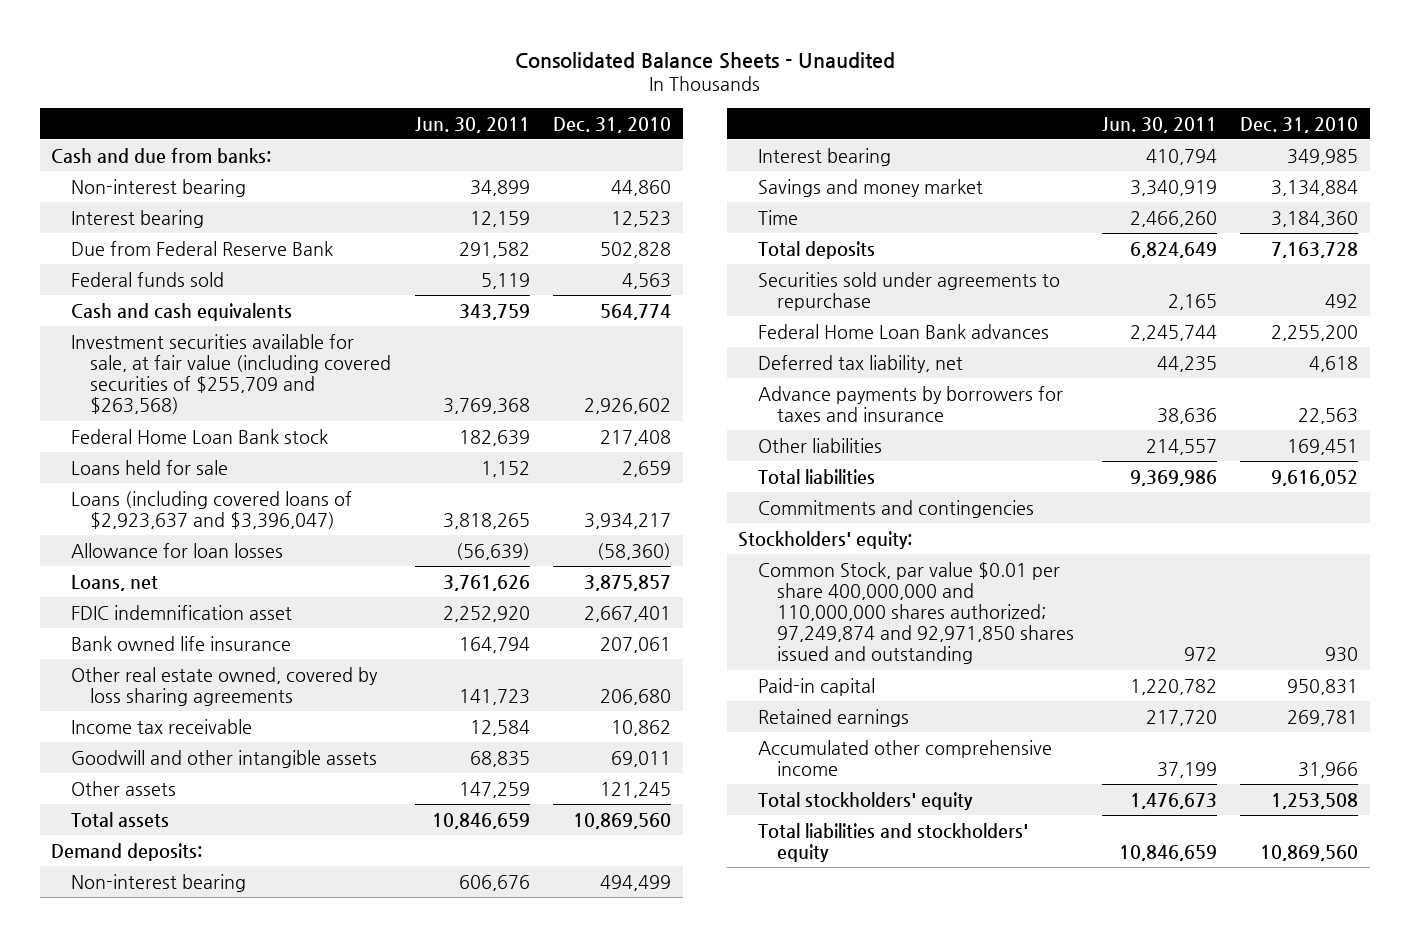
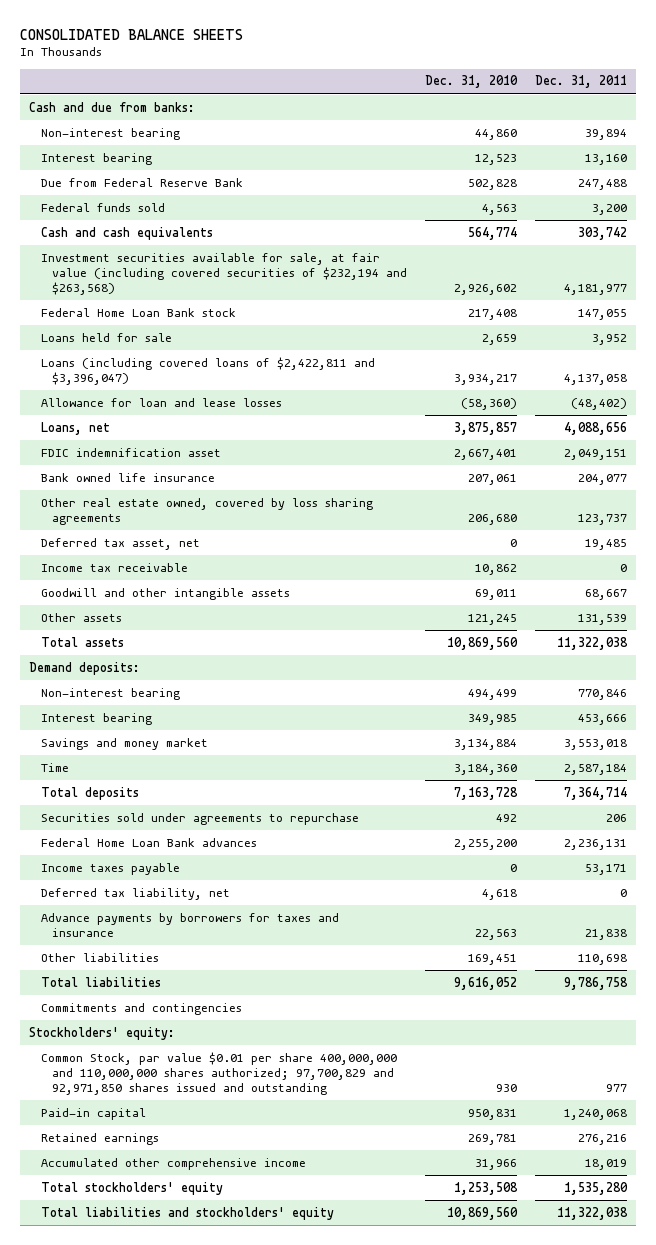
[514,51,895,69] Consolidated Balance Sheets - Unaudited -> [20,28,244,40] CONSOLIDATED BALANCE SHEETS
[414,116,530,133] Jun. 30, 2011 -> none
none -> [535,75,628,89] Dec. 31, 2011
[70,333,392,415] Investment securities available for sale, at fair value (including covered securities of $255,709 and $263,568) -> [40,252,408,296] Investment securities available for sale, at fair value (including covered securities of $232,194 and $263,568)
[70,490,352,529] Loans (including covered loans of $2,923,637 and $3,396,047) -> [40,356,375,385] Loans (including covered loans of $2,422,811 and $3,396,047)
[70,542,283,558] Allowance for loan losses -> [40,397,282,407] Allowance for loan and lease losses
none -> [40,537,200,550] Deferred tax asset, net
none -> [40,862,180,875] Income taxes payable
[757,561,1075,665] Common Stock, par value $0.01 per share 400,000,000 and 110,000,000 shares authorized; 97,249,874 and 92,971,850 shares issued and outstanding -> [40,1051,397,1096] Common Stock, par value $0.01 per share 400,000,000 and 110,000,000 shares authorized; 97,700,829 and 92,971,850 shares issued and outstanding

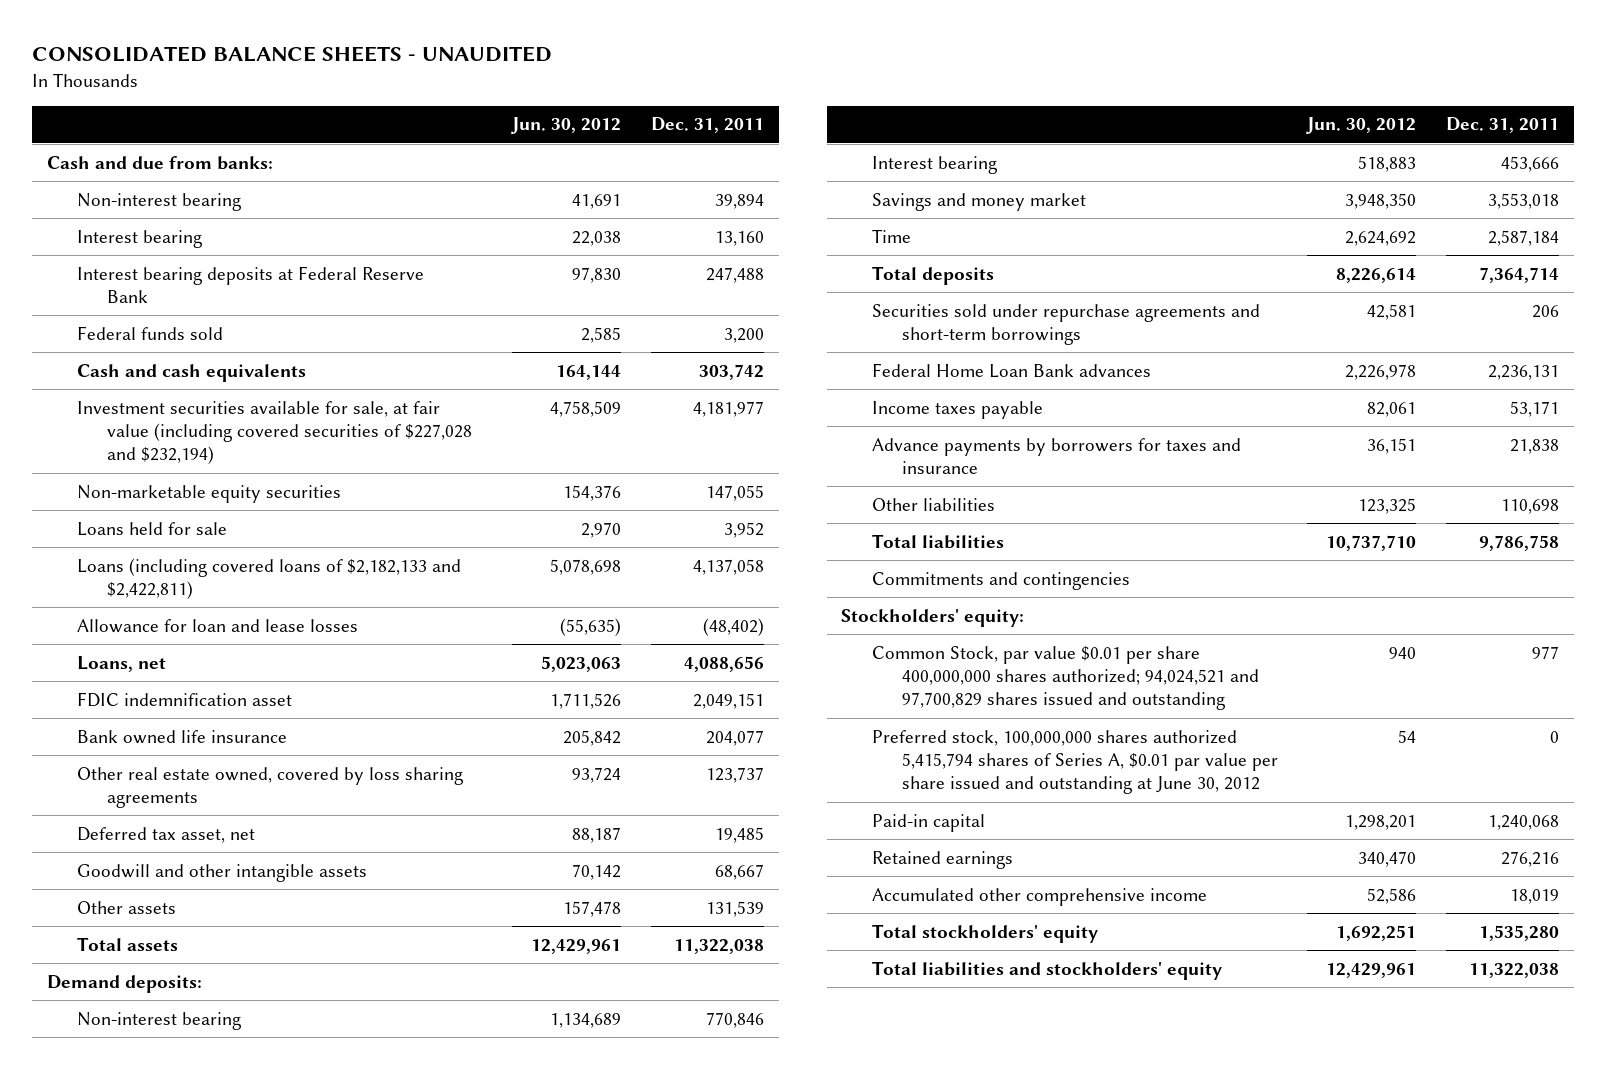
[20,28,244,40] CONSOLIDATED BALANCE SHEETS -> [31,46,552,63] CONSOLIDATED BALANCE SHEETS - UNAUDITED
[425,75,519,89] Dec. 31, 2010 -> none
none -> [511,117,622,135] Jun. 30, 2012
[40,177,243,187] Due from Federal Reserve Bank -> [76,265,424,304] Interest bearing deposits at Federal Reserve Bank
[40,252,408,296] Investment securities available for sale, at fair value (including covered securities of $232,194 and $263,568) -> [76,400,472,465] Investment securities available for sale, at fair value (including covered securities of $227,028 and $232,194)
[40,307,236,317] Federal Home Loan Bank stock -> [76,484,341,503] Non-marketable equity securities
[40,356,375,385] Loans (including covered loans of $2,422,811 and $3,396,047) -> [76,557,461,600] Loans (including covered loans of $2,182,133 and $2,422,811)
[40,562,188,572] Income tax receivable -> none
[40,812,359,825] Securities sold under agreements to repurchase -> [871,303,1260,346] Securities sold under repurchase agreements and short-term borrowings
[40,887,230,900] Deferred tax liability, net -> none
[40,1051,397,1096] Common Stock, par value $0.01 per share 400,000,000 and 110,000,000 shares authorized; 97,700,829 and 92,971,850 shares issued and outstanding -> [871,645,1259,711] Common Stock, par value $0.01 per share 400,000,000 shares authorized; 94,024,521 and 97,700,829 shares issued and outstanding
none -> [871,729,1278,795] Preferred stock, 100,000,000 shares authorized 5,415,794 shares of Series A, $0.01 par value per share issued and outstanding at June 30, 2012

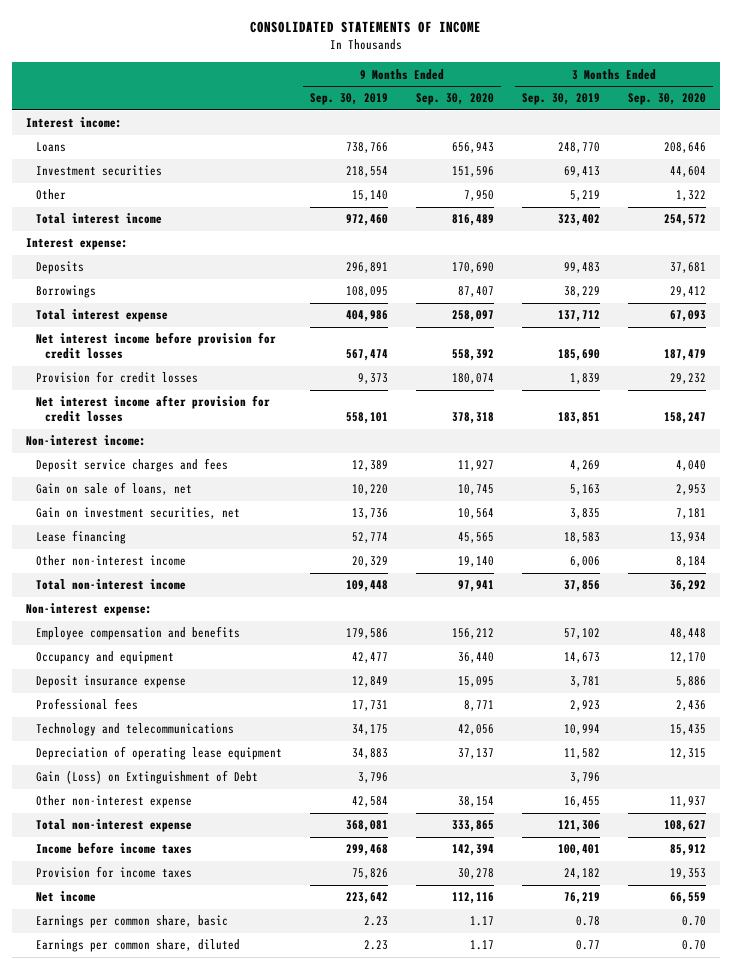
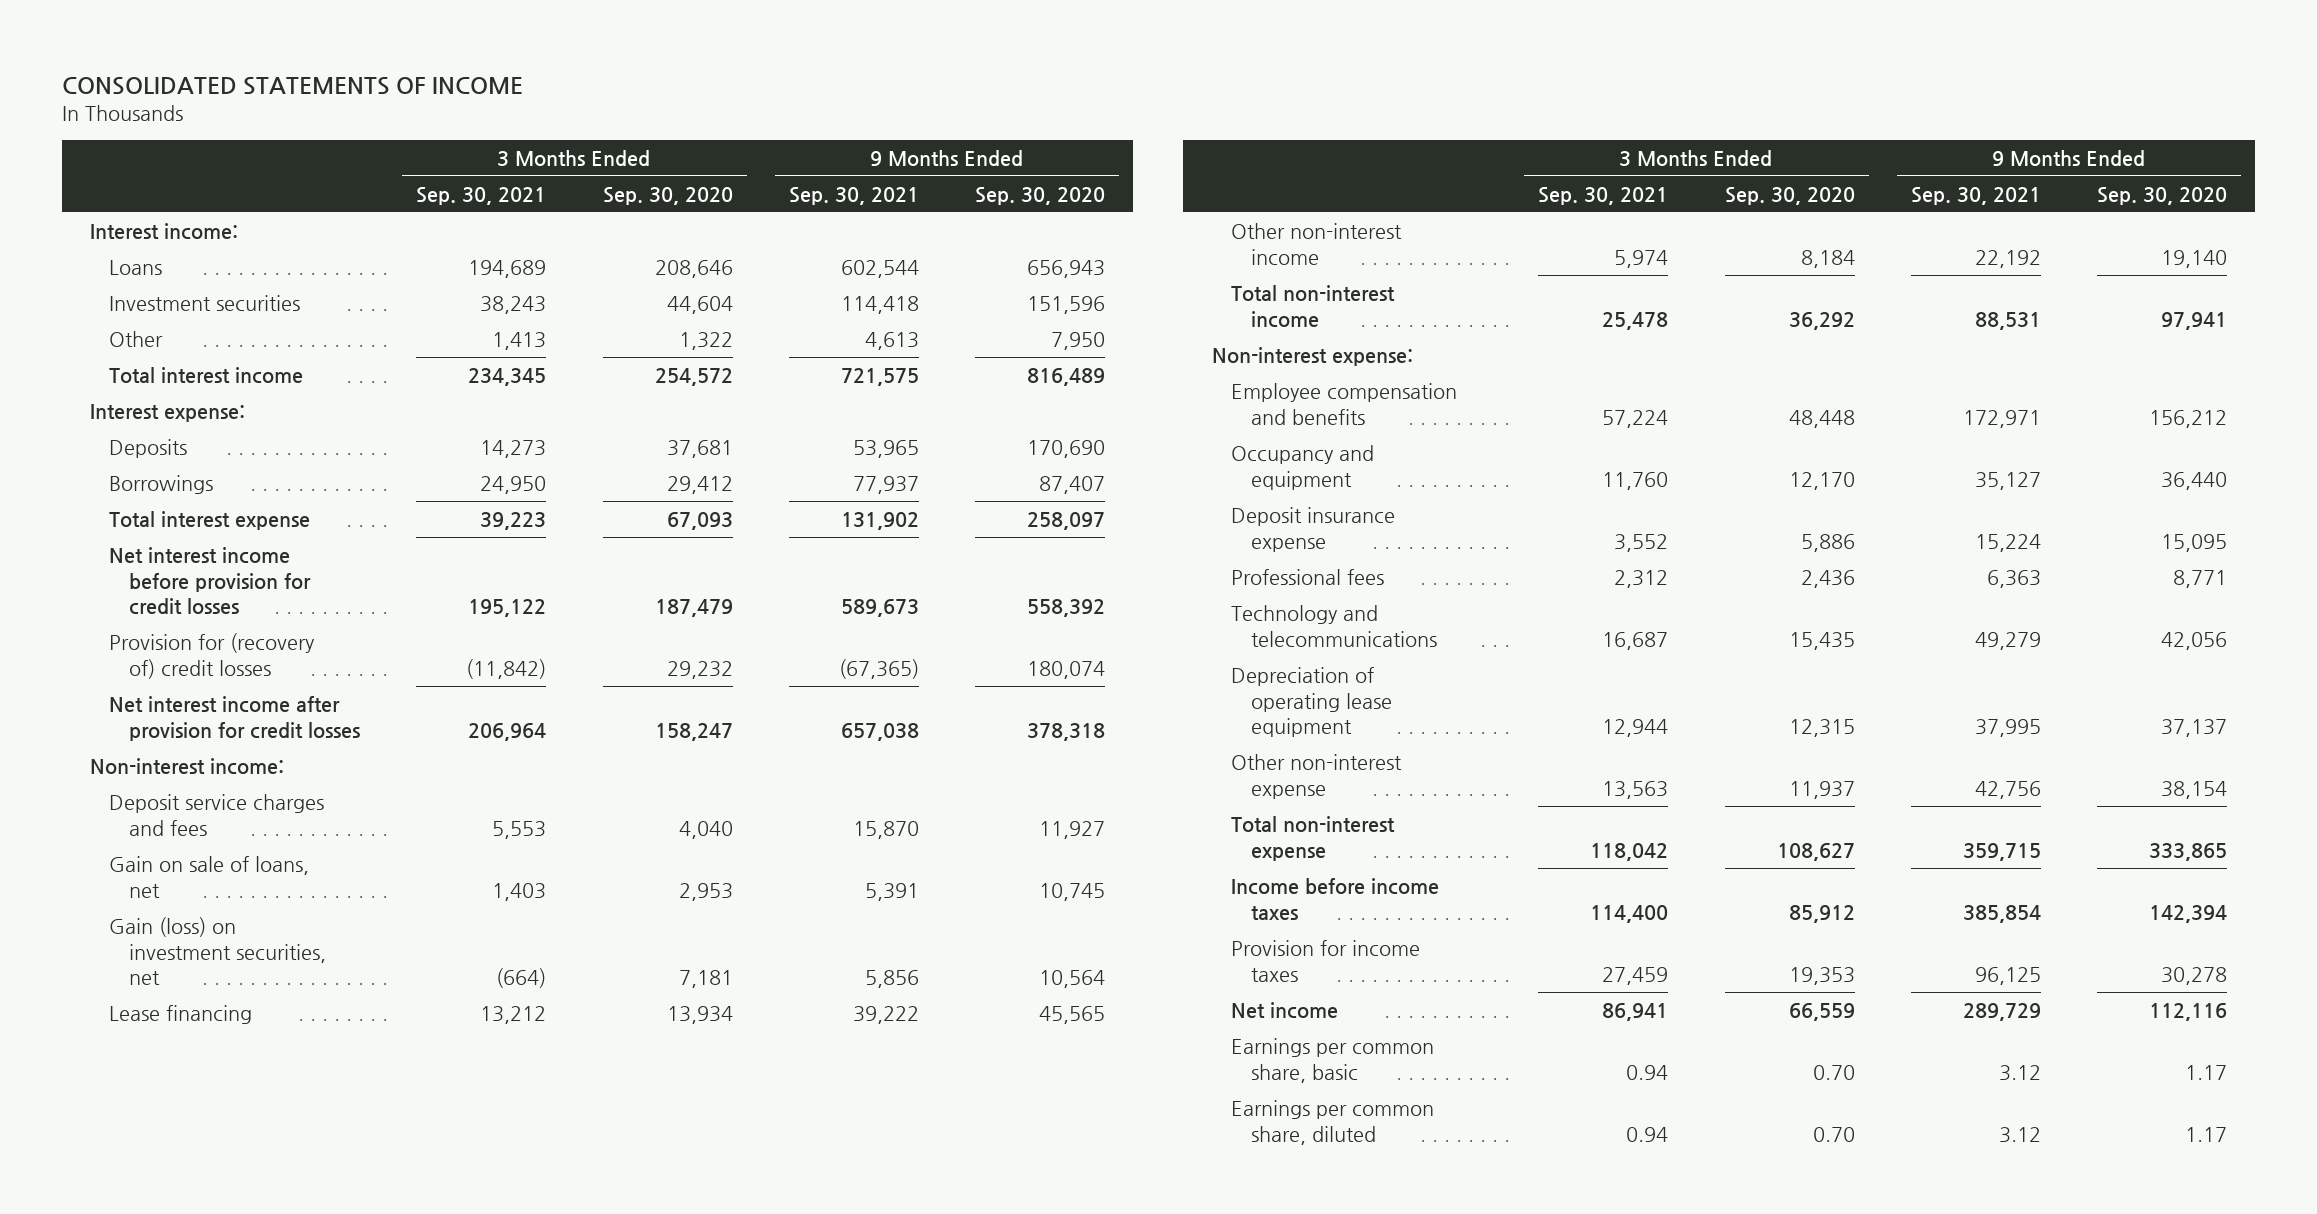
[309,93,388,106] Sep. 30, 2019 -> none
[521,93,600,106] Sep. 30, 2019 -> none
none -> [416,186,547,205] Sep. 30, 2021
none -> [788,186,919,205] Sep. 30, 2021
[35,371,198,384] Provision for credit losses -> [109,633,316,679] Provision for (recovery of) credit losses
[35,507,240,520] Gain on investment securities, net -> [109,917,326,986] Gain (loss) on investment securities, net
[35,770,258,785] Gain (Loss) on Extinguishment of Debt -> none

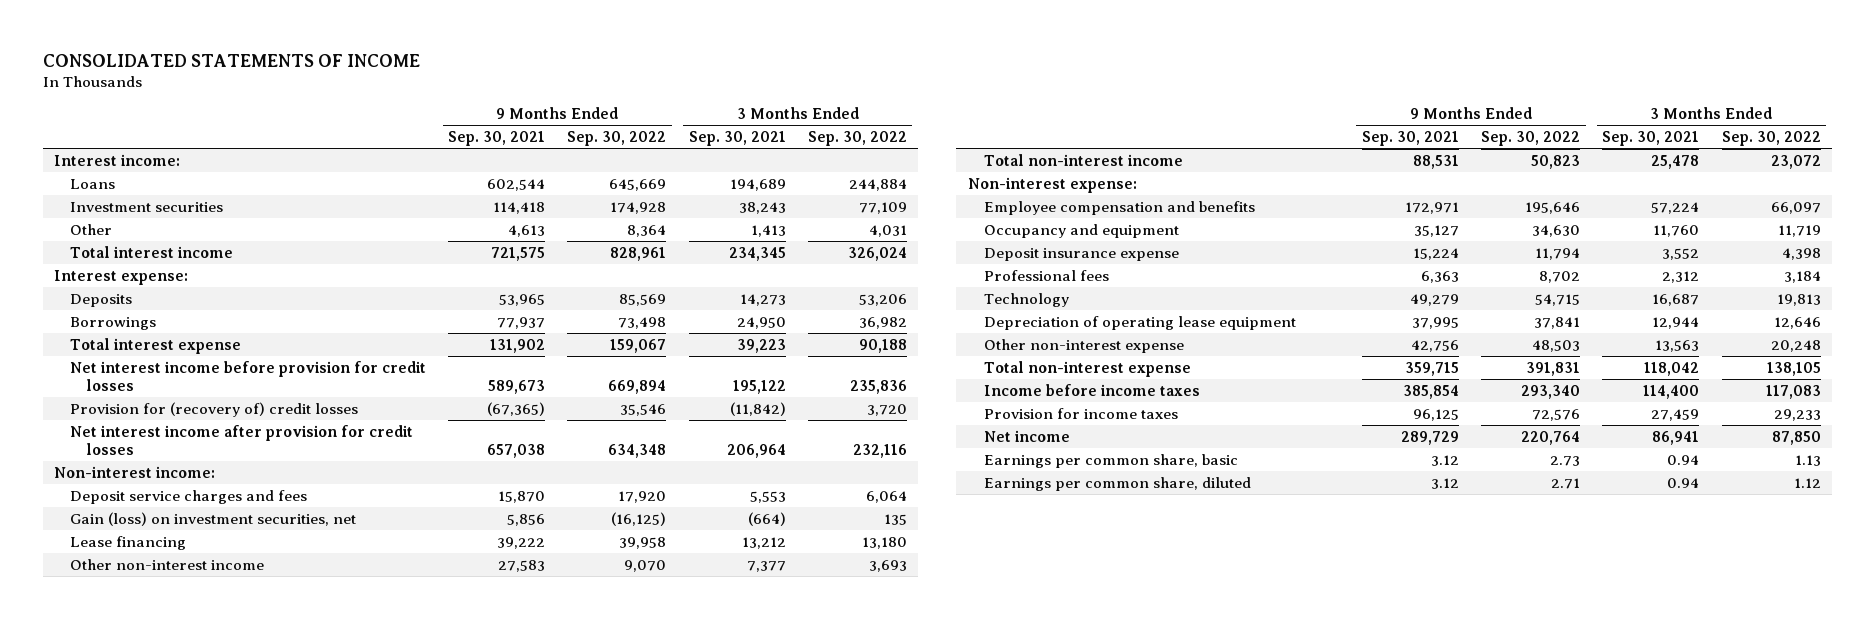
[602,186,733,205] Sep. 30, 2020 -> none
[975,186,1106,205] Sep. 30, 2020 -> none
none -> [567,131,667,147] Sep. 30, 2022
none -> [807,131,907,147] Sep. 30, 2022
[109,856,310,898] Gain on sale of loans, net -> none
[1614,249,1669,268] 5,974 -> [746,560,786,572] 7,377
[1974,249,2041,268] 22,192 -> [498,559,546,572] 27,583
[1231,605,1437,647] Technology and telecommunications -> [983,292,1069,307] Technology

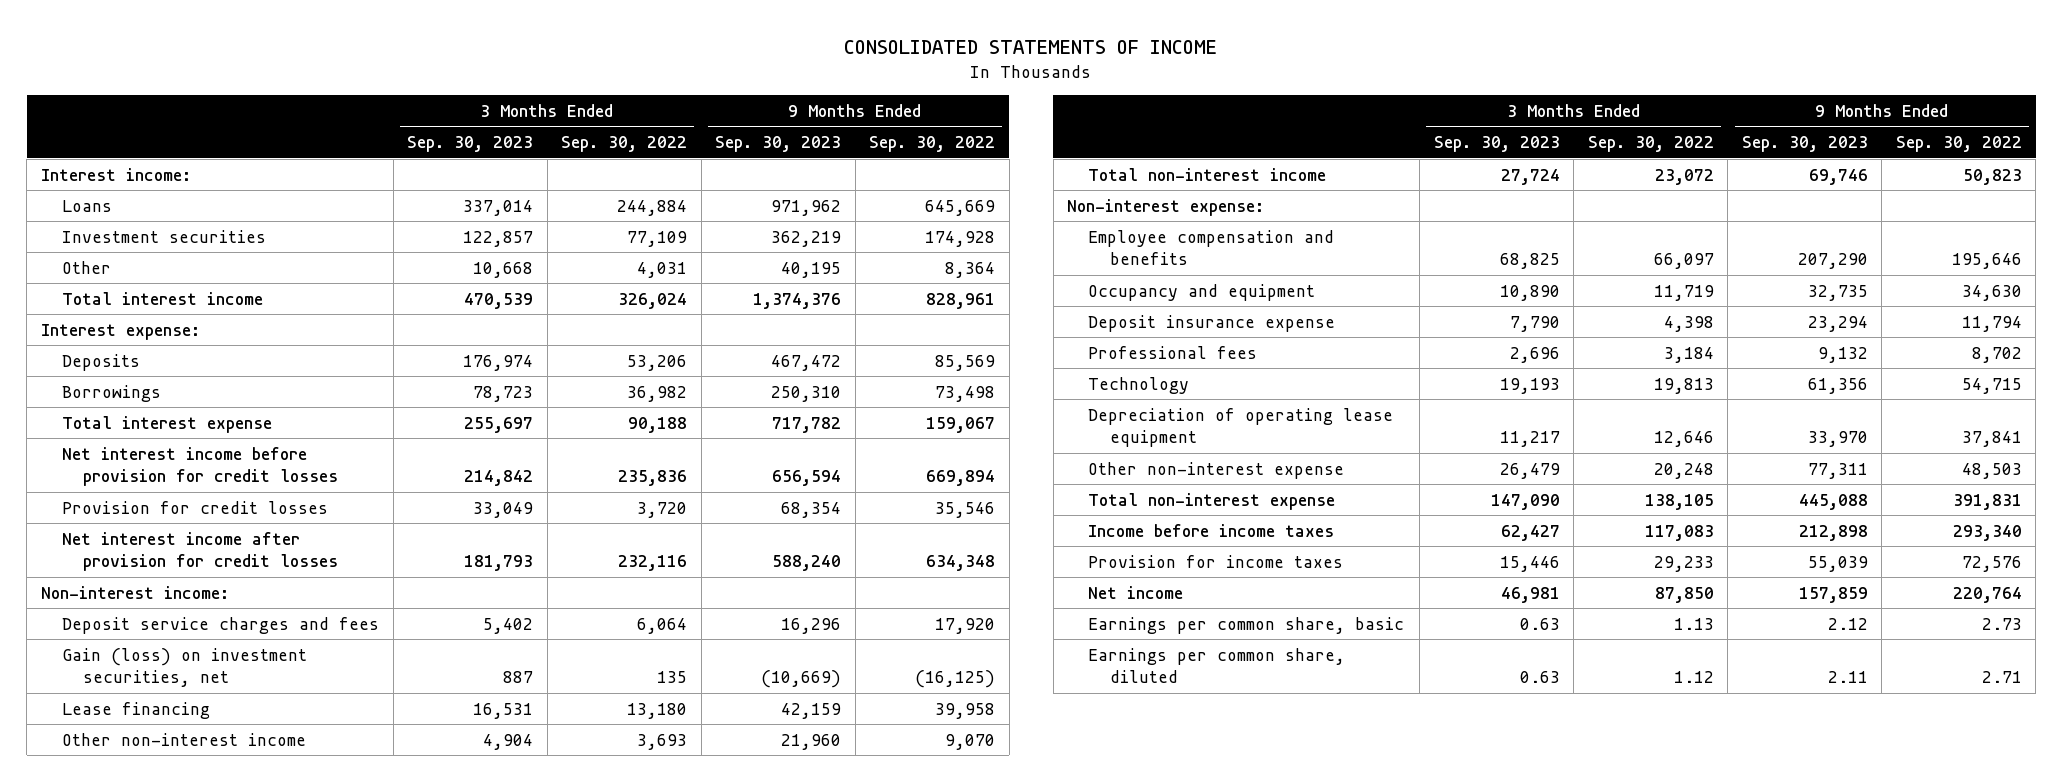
[448,131,546,147] Sep. 30, 2021 -> none
[688,131,786,147] Sep. 30, 2021 -> none
none -> [407,136,534,153] Sep. 30, 2023
none -> [715,136,842,153] Sep. 30, 2023
[69,401,358,417] Provision for (recovery of) credit losses -> [62,500,329,514] Provision for credit losses

